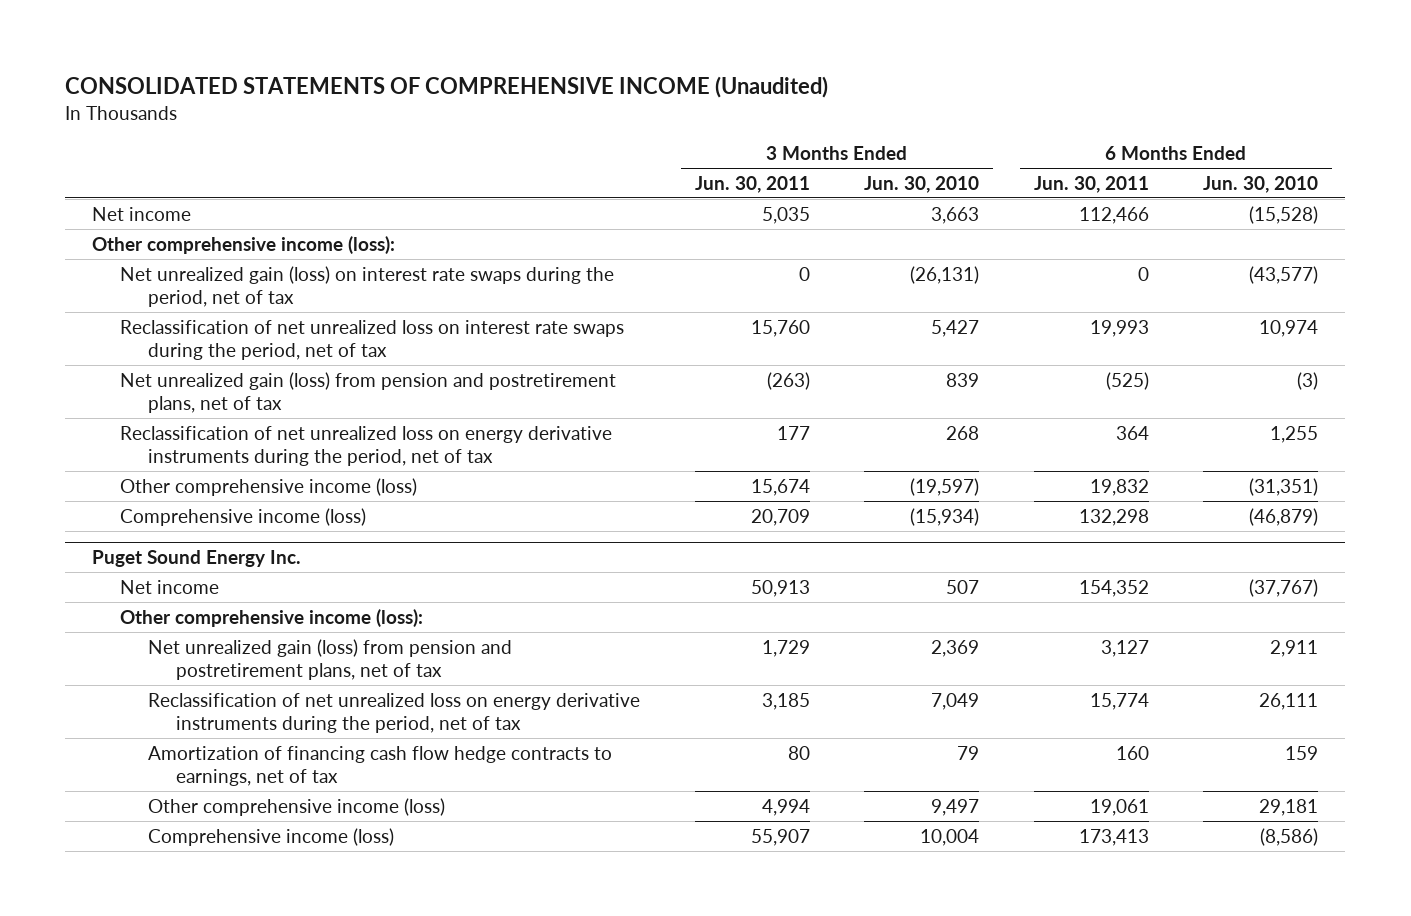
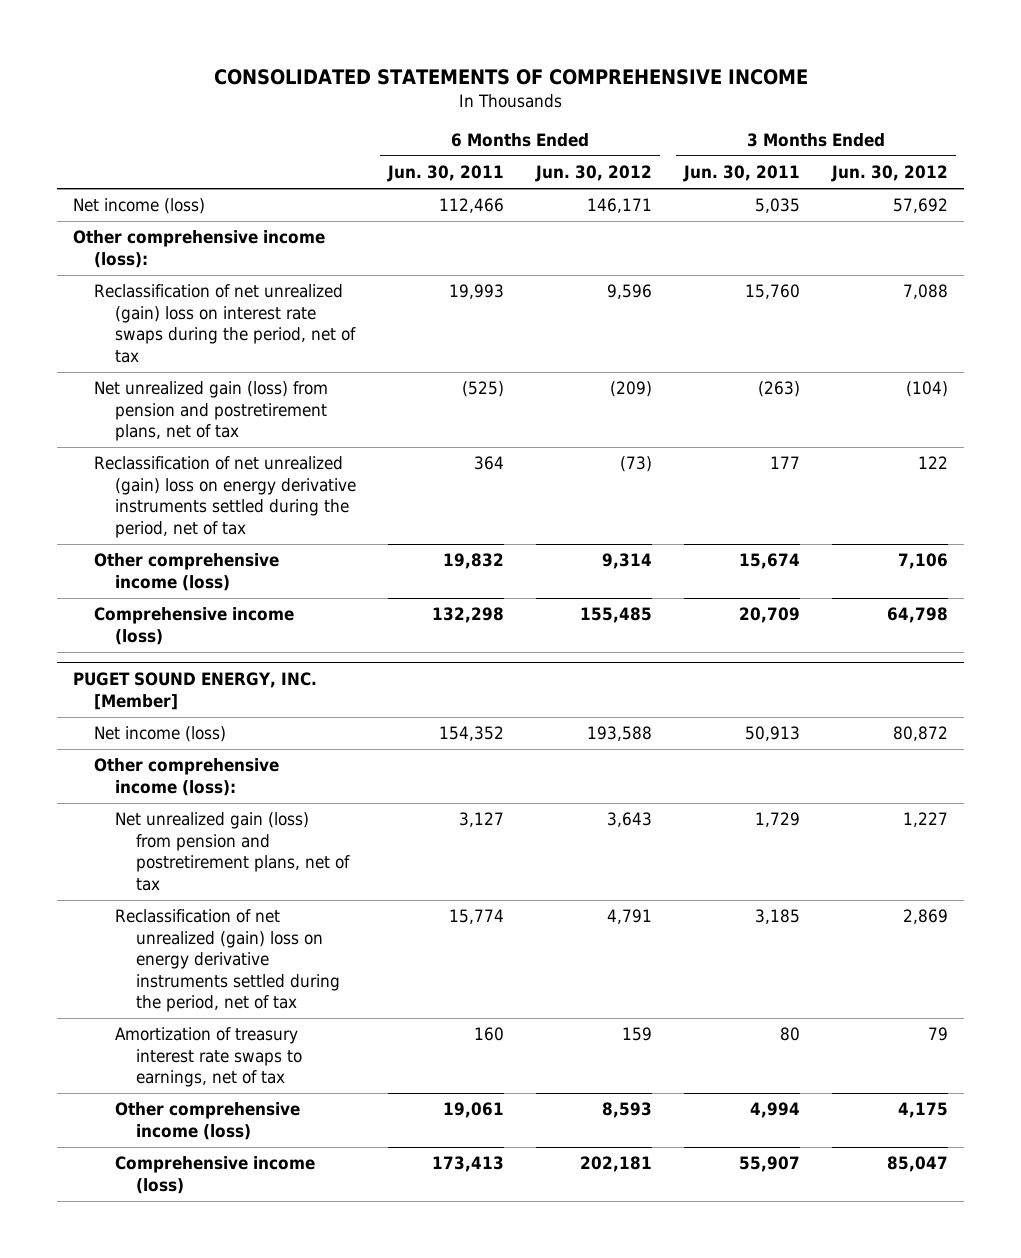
[65,76,829,99] CONSOLIDATED STATEMENTS OF COMPREHENSIVE INCOME (Unaudited) -> [213,68,808,85] CONSOLIDATED STATEMENTS OF COMPREHENSIVE INCOME
[864,175,980,193] Jun. 30, 2010 -> none
[1203,175,1319,193] Jun. 30, 2010 -> none
none -> [535,165,653,183] Jun. 30, 2012
none -> [831,165,949,183] Jun. 30, 2012
[92,206,192,221] Net income -> [73,198,206,215] Net income (loss)
[120,265,615,308] Net unrealized gain (loss) on interest rate swaps during the period, net of tax -> none
[120,319,625,361] Reclassification of net unrealized loss on interest rate swaps during the period, net of tax -> [94,284,357,363] Reclassification of net unrealized (gain) loss on interest rate swaps during the period, net of tax
[120,425,613,467] Reclassification of net unrealized loss on energy derivative instruments during the period, net of tax -> [94,456,357,538] Reclassification of net unrealized (gain) loss on energy derivative instruments settled during the period, net of tax
[92,550,302,568] Puget Sound Energy Inc. -> [73,672,318,710] PUGET SOUND ENERGY, INC. [Member]
[120,579,220,594] Net income -> [94,726,227,743] Net income (loss)
[148,692,641,734] Reclassification of net unrealized loss on energy derivative instruments during the period, net of tax -> [115,909,341,1013] Reclassification of net unrealized (gain) loss on energy derivative instruments settled during the period, net of tax
[148,745,613,787] Amortization of financing cash flow hedge contracts to earnings, net of tax -> [115,1027,303,1088] Amortization of treasury interest rate swaps to earnings, net of tax

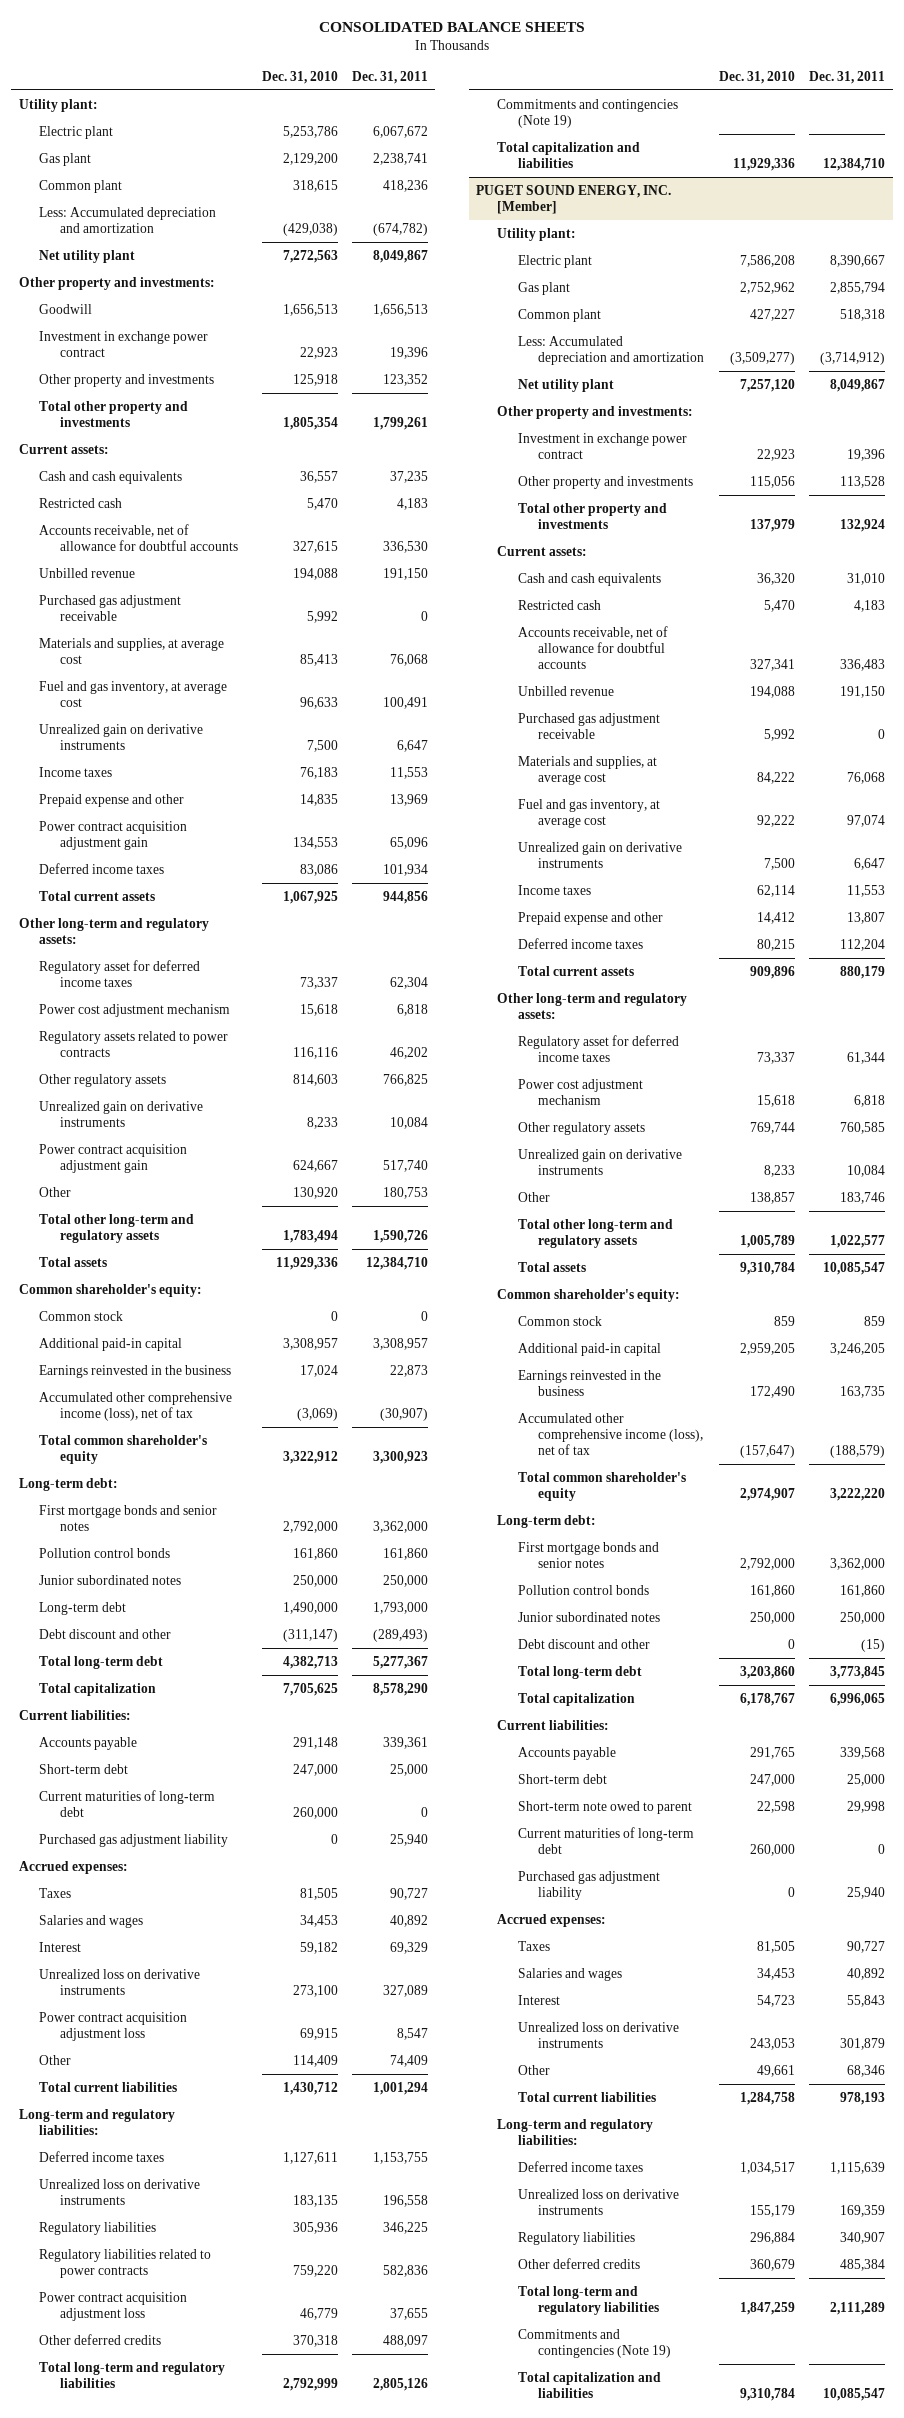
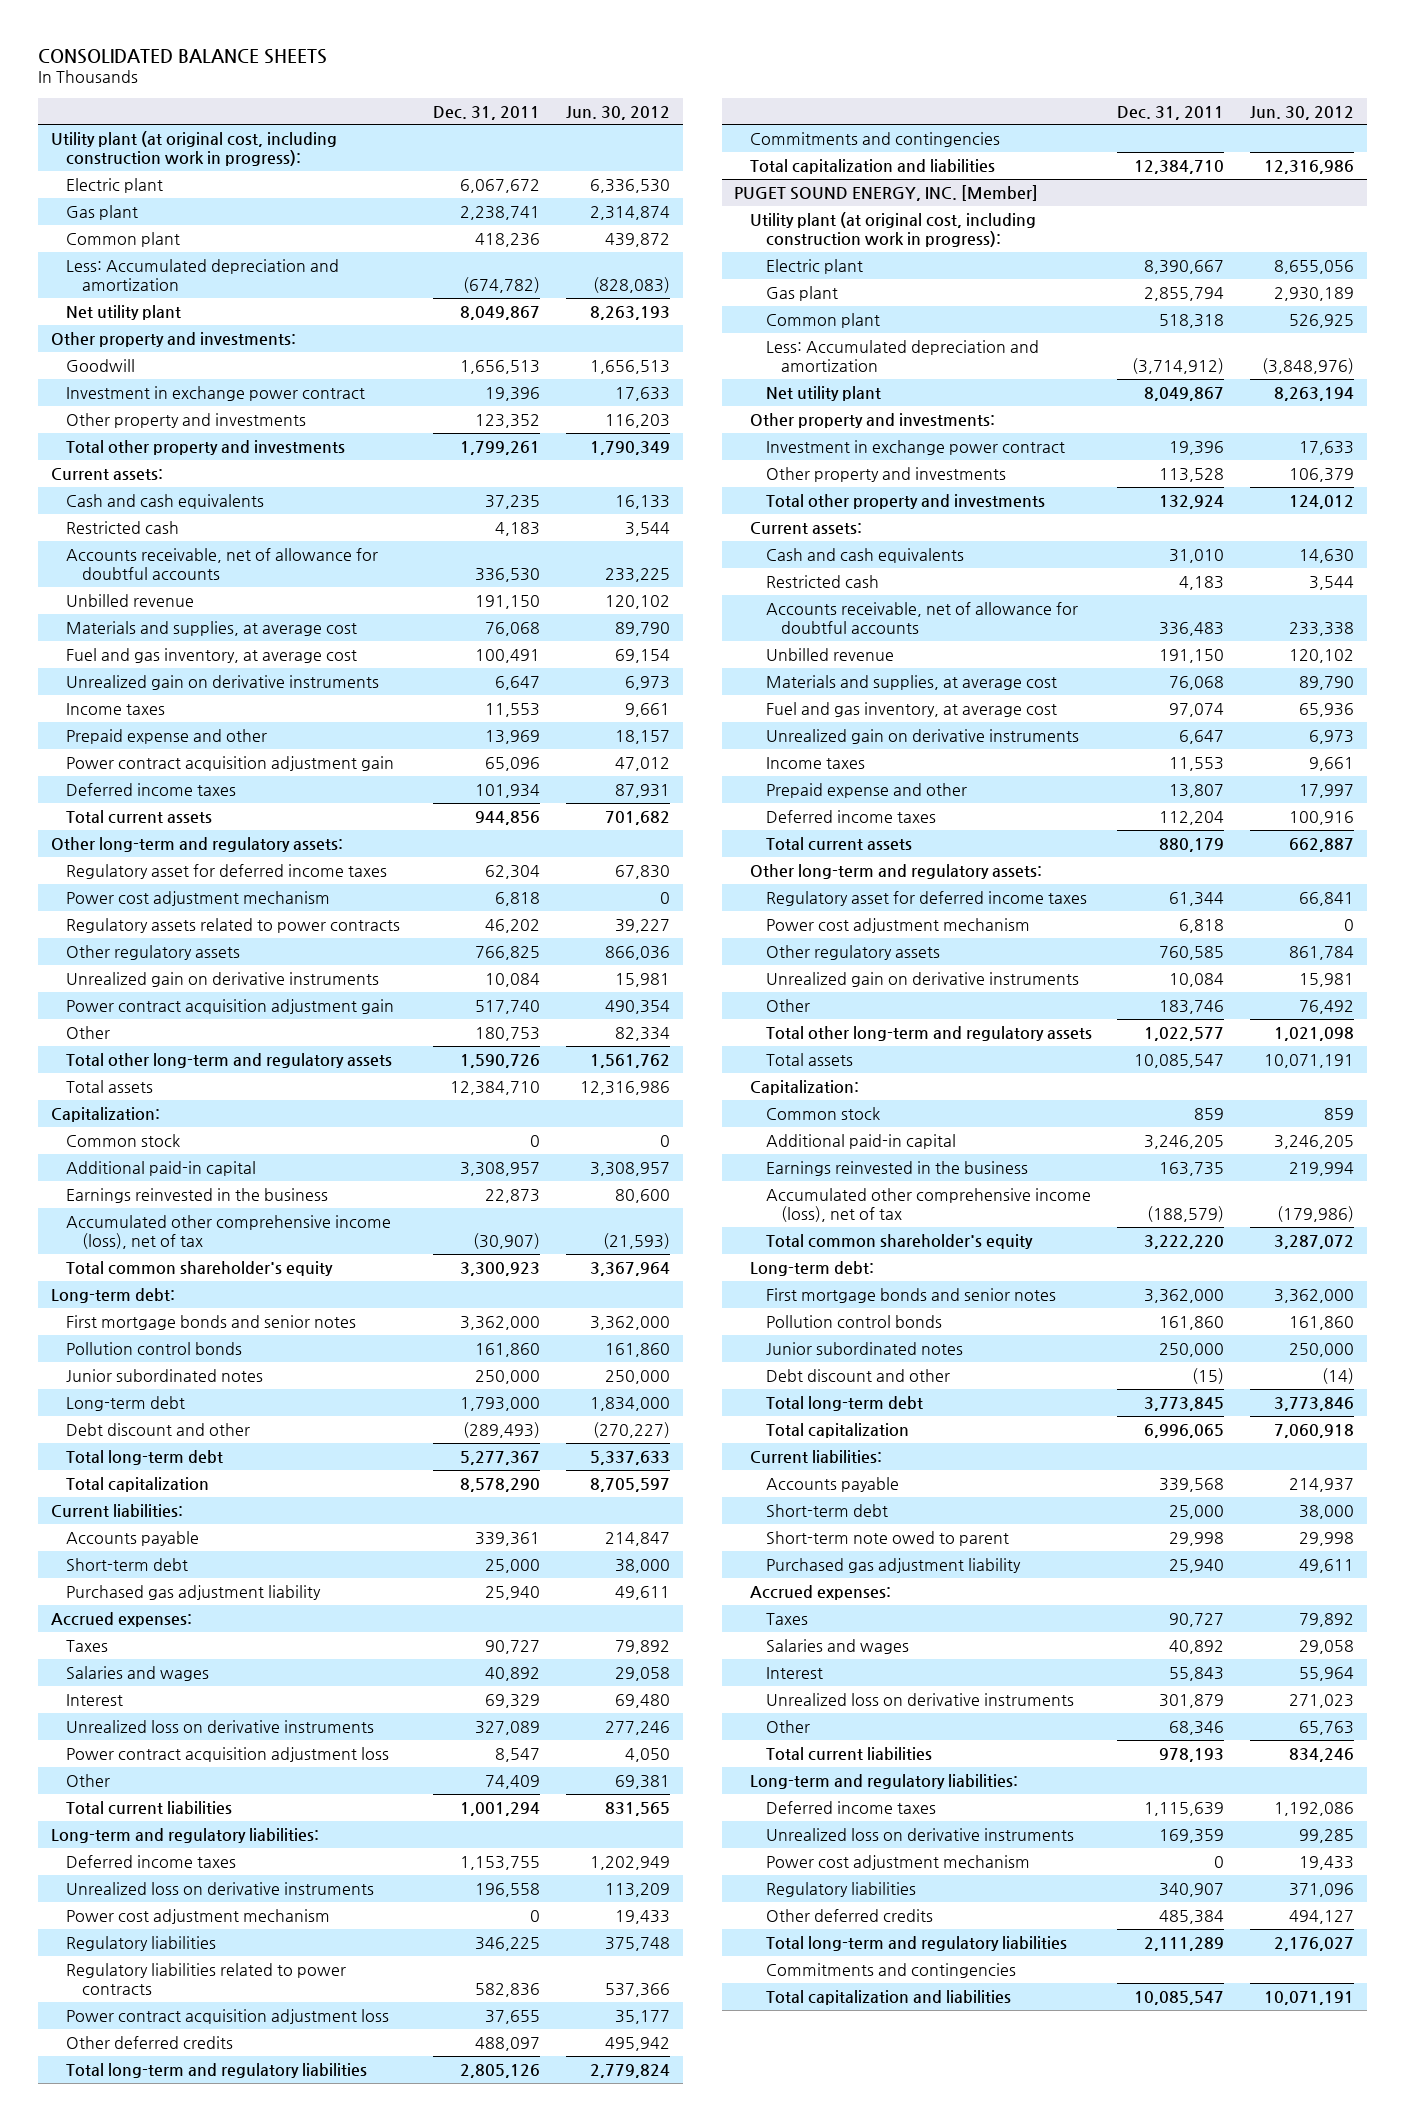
[261,70,338,84] Dec. 31, 2010 -> none
none -> [566,105,671,120] Jun. 30, 2012
[18,98,98,112] Utility plant: -> [50,130,337,166] Utility plant (at original cost, including construction work in progress):
[39,594,182,621] Purchased gas adjustment receivable -> none
[18,1283,202,1297] Common shareholder's equity: -> none
none -> [50,1106,160,1122] Capitalization:
[39,1789,216,1817] Current maturities of long-term debt -> none
none -> [66,1908,331,1924] Power cost adjustment mechanism
[496,98,678,128] Commitments and contingencies (Note 19) -> [749,131,1000,147] Commitments and contingencies
[496,227,576,241] Utility plant: -> [749,211,1036,247] Utility plant (at original cost, including construction work in progress):
[517,712,660,739] Purchased gas adjustment receivable -> none
[496,1288,680,1302] Common shareholder's equity: -> none
none -> [749,1079,859,1095] Capitalization:
[517,1826,694,1854] Current maturities of long-term debt -> none
none -> [765,1854,1030,1870] Power cost adjustment mechanism
[517,2328,672,2358] Commitments and contingencies (Note 19) -> [765,1962,1016,1978] Commitments and contingencies

